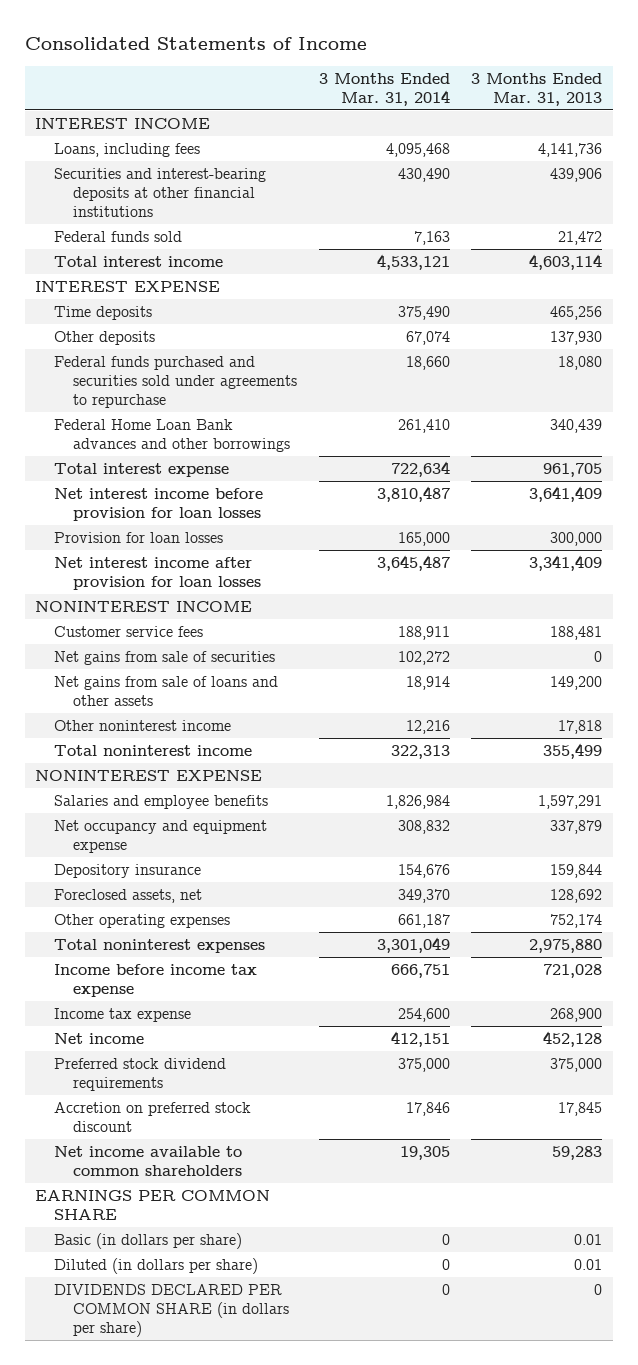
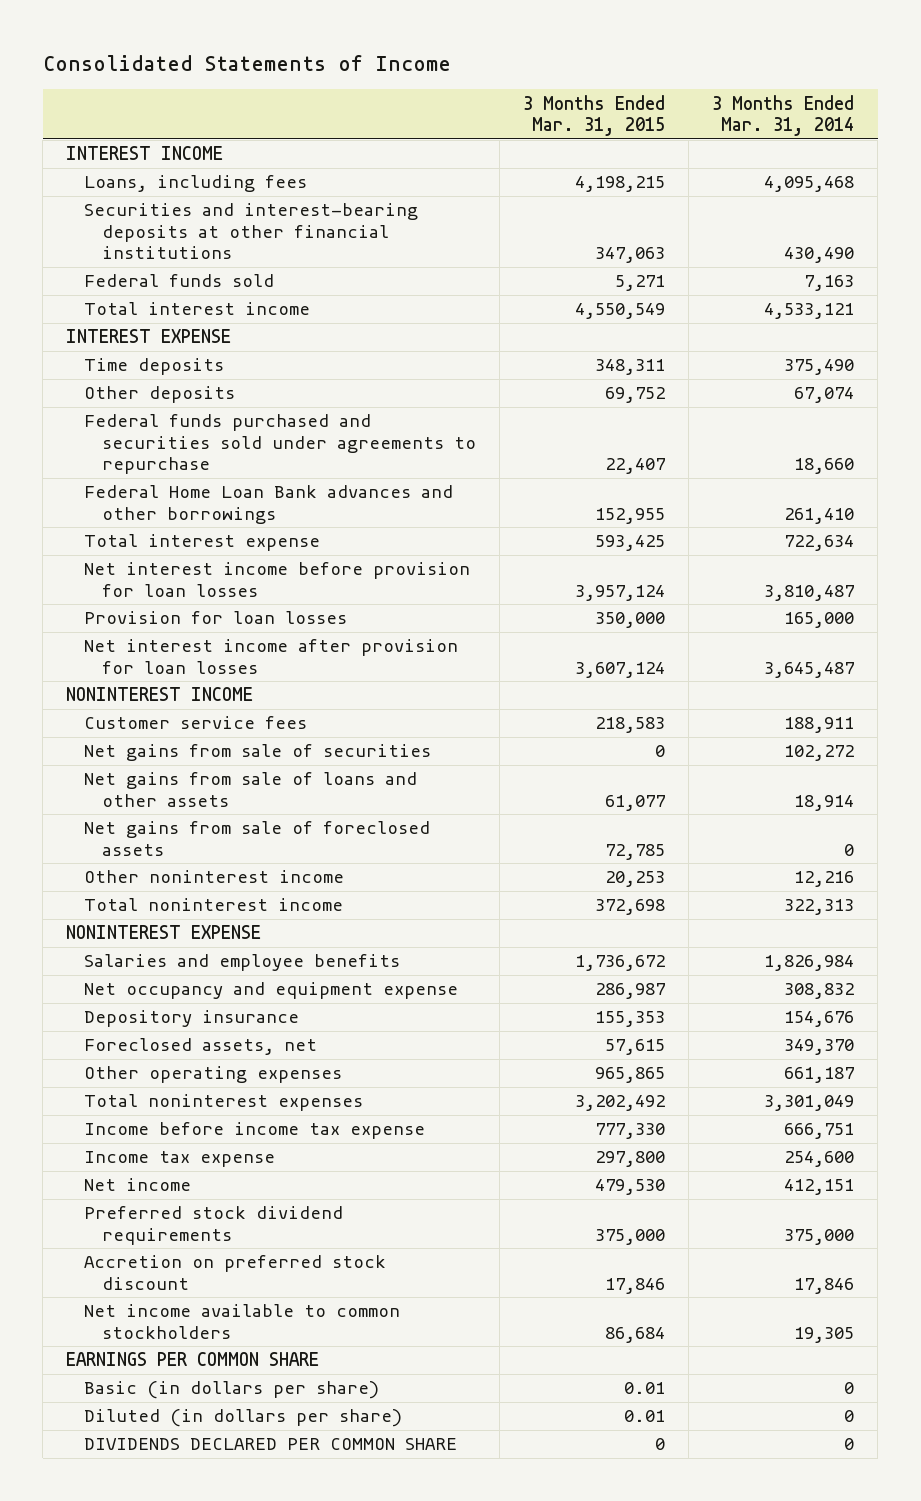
[471,72,603,106] 3 Months Ended Mar. 31, 2013 -> none
none -> [522,94,665,137] 3 Months Ended Mar. 31, 2015
none -> [83,821,430,856] Net gains from sale of foreclosed assets
[54,1145,243,1177] Net income available to common shareholders -> [83,1304,400,1339] Net income available to common stockholders
[54,1283,290,1338] DIVIDENDS DECLARED PER COMMON SHARE (in dollars per share) -> [83,1438,457,1451] DIVIDENDS DECLARED PER COMMON SHARE

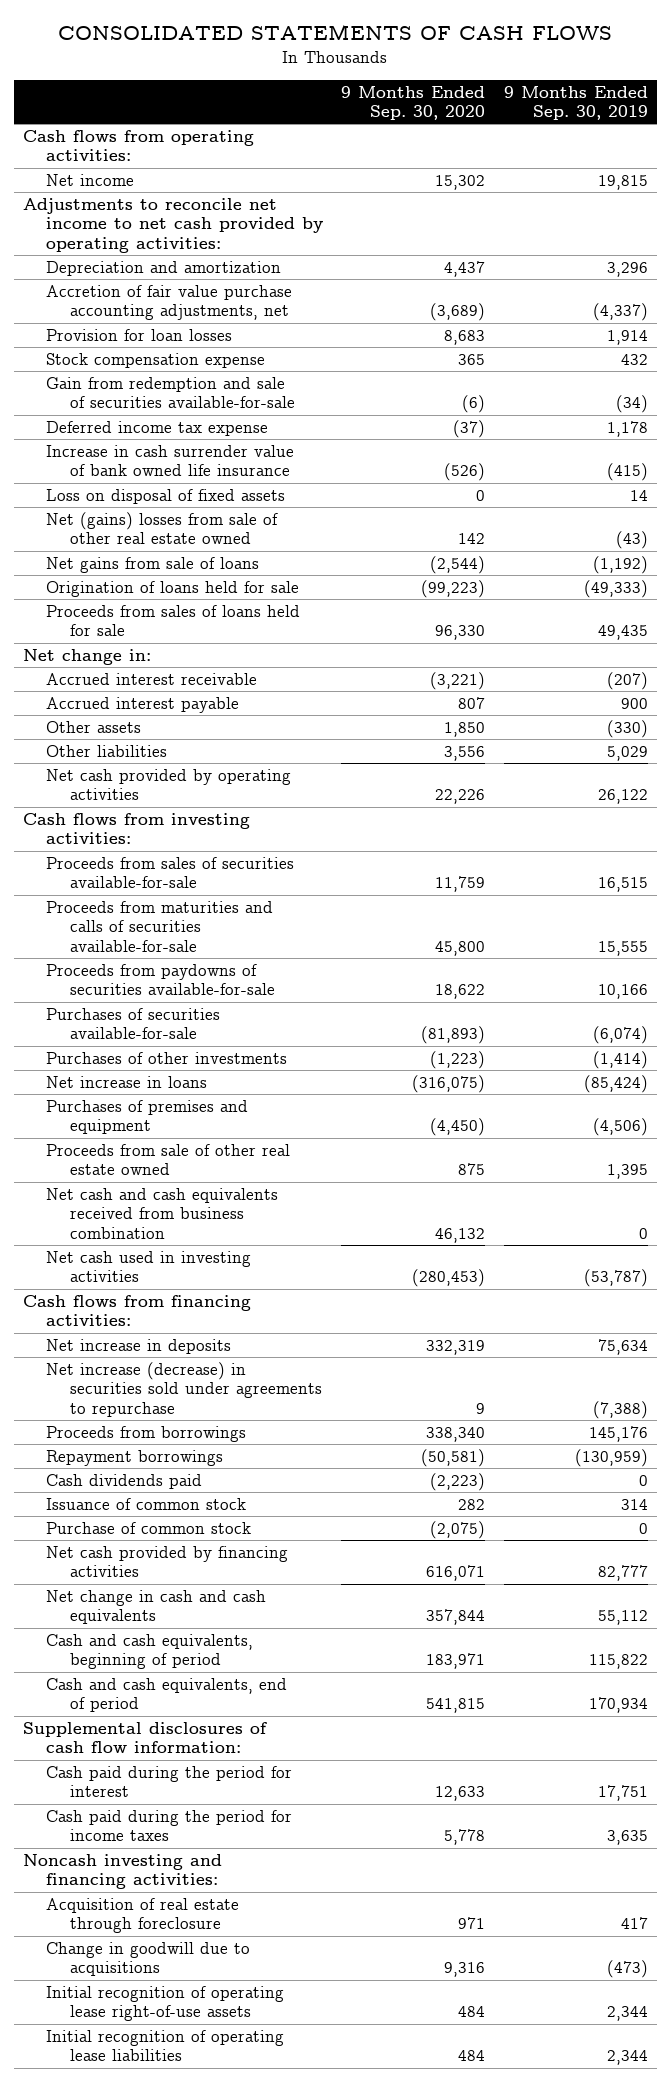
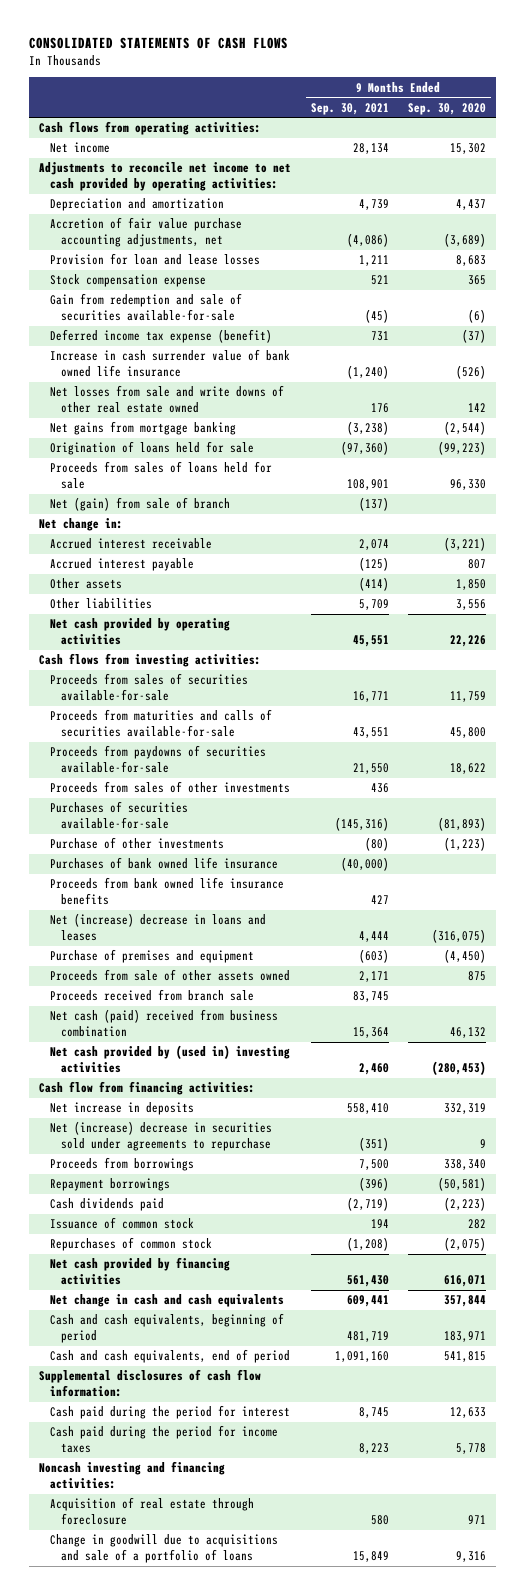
[503,85,648,121] 9 Months Ended Sep. 30, 2019 -> none
none -> [310,102,389,115] Sep. 30, 2021
[46,328,233,341] Provision for loan losses -> [49,253,260,266] Provision for loan and lease losses
[46,420,269,436] Deferred income tax expense -> [49,329,272,344] Deferred income tax expense (benefit)
[46,488,286,504] Loss on disposal of fixed assets -> none
[46,511,279,545] Net (gains) losses from sale of other real estate owned -> [49,385,284,414] Net losses from sale and write downs of other real estate owned
[46,556,260,573] Net gains from sale of loans -> [49,421,236,436] Net gains from mortgage banking
none -> [49,497,230,512] Net (gain) from sale of branch
none -> [49,781,290,794] Proceeds from sales of other investments
[46,1051,288,1064] Purchases of other investments -> [49,837,224,850] Purchase of other investments
none -> [49,857,278,870] Purchases of bank owned life insurance
none -> [49,877,284,906] Proceeds from bank owned life insurance benefits
[46,1075,208,1088] Net increase in loans -> [49,913,266,942] Net (increase) decrease in loans and leases
[46,1099,249,1135] Purchases of premises and equipment -> [49,949,254,964] Purchase of premises and equipment
[46,1143,291,1176] Proceeds from sale of other real estate owned -> [49,969,290,982] Proceeds from sale of other assets owned
none -> [49,989,254,1002] Proceeds received from branch sale
[46,1187,279,1239] Net cash and cash equivalents received from business combination -> [49,1009,278,1038] Net cash (paid) received from business combination
[46,1250,252,1283] Net cash used in investing activities -> [49,1045,290,1074] Net cash provided by (used in) investing activities
[22,1294,251,1327] Cash flows from financing activities: -> [38,1081,255,1096] Cash flow from financing activities:
[46,1361,322,1417] Net increase (decrease) in securities sold under agreements to repurchase -> [49,1121,272,1152] Net (increase) decrease in securities sold under agreements to repurchase
[46,1521,252,1534] Purchase of common stock -> [49,1237,212,1252] Repurchases of common stock
[46,1985,285,2022] Initial recognition of operating lease right-of-use assets -> none
[46,2029,285,2062] Initial recognition of operating lease liabilities -> none
[46,1941,251,1977] Change in goodwill due to acquisitions -> [49,1534,278,1564] Change in goodwill due to acquisitions and sale of a portfolio of loans

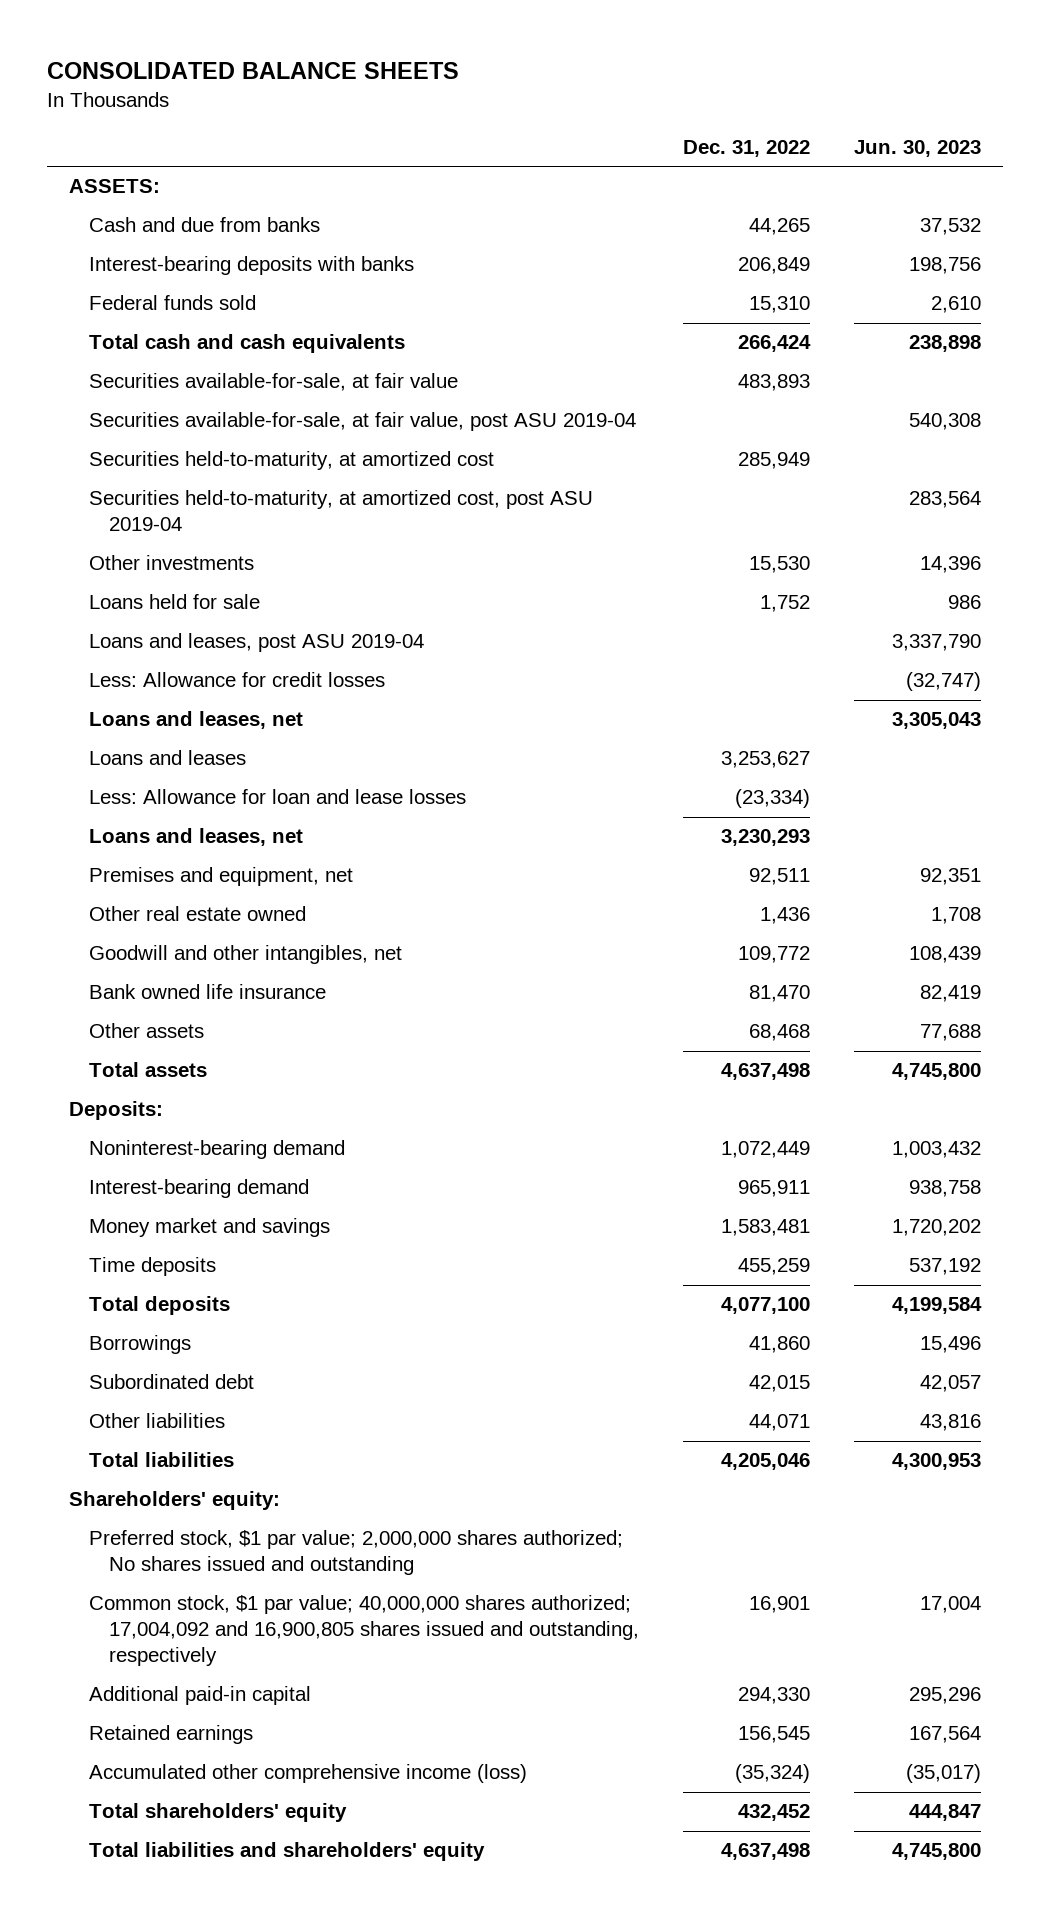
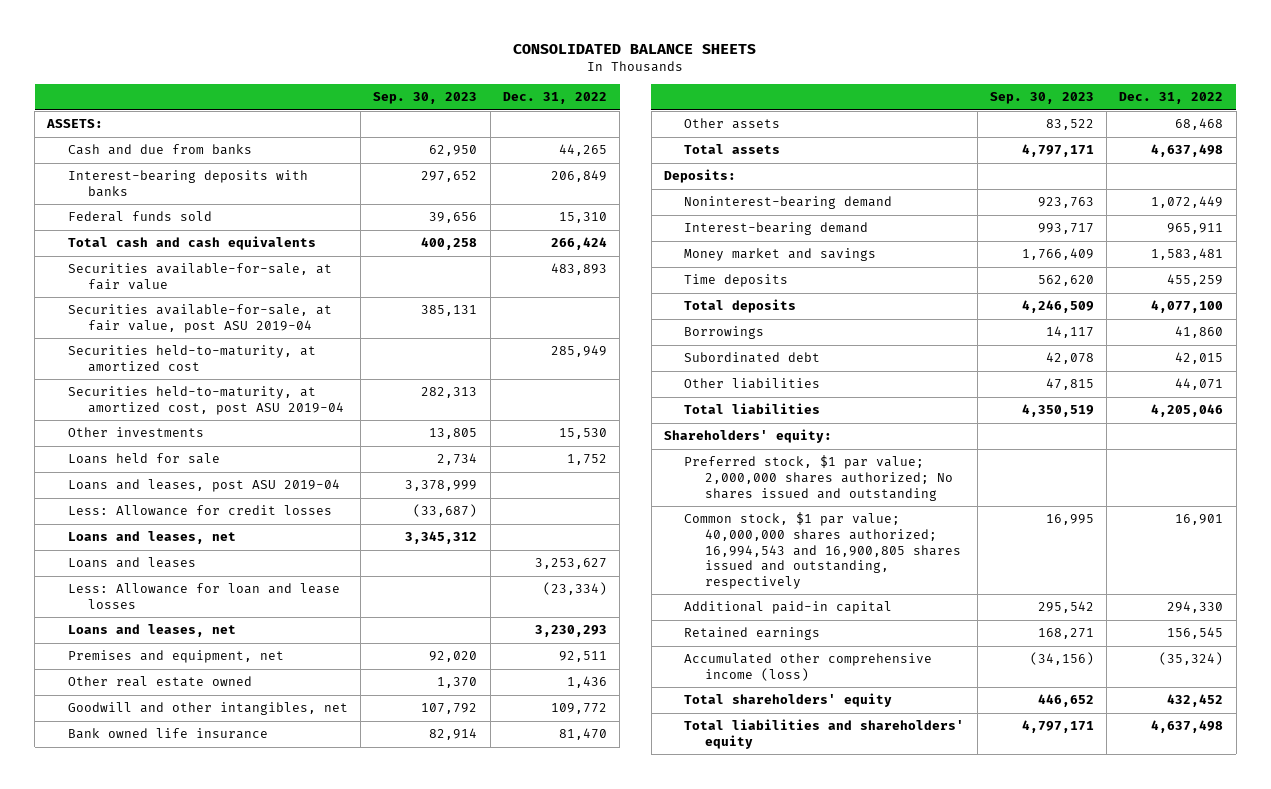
[853,139,981,157] Jun. 30, 2023 -> none
none -> [373,92,478,105] Sep. 30, 2023
[89,1595,639,1667] Common stock, $1 par value; 40,000,000 shares authorized; 17,004,092 and 16,900,805 shares issued and outstanding, respectively -> [684,512,961,589] Common stock, $1 par value; 40,000,000 shares authorized; 16,994,543 and 16,900,805 shares issued and outstanding, respectively

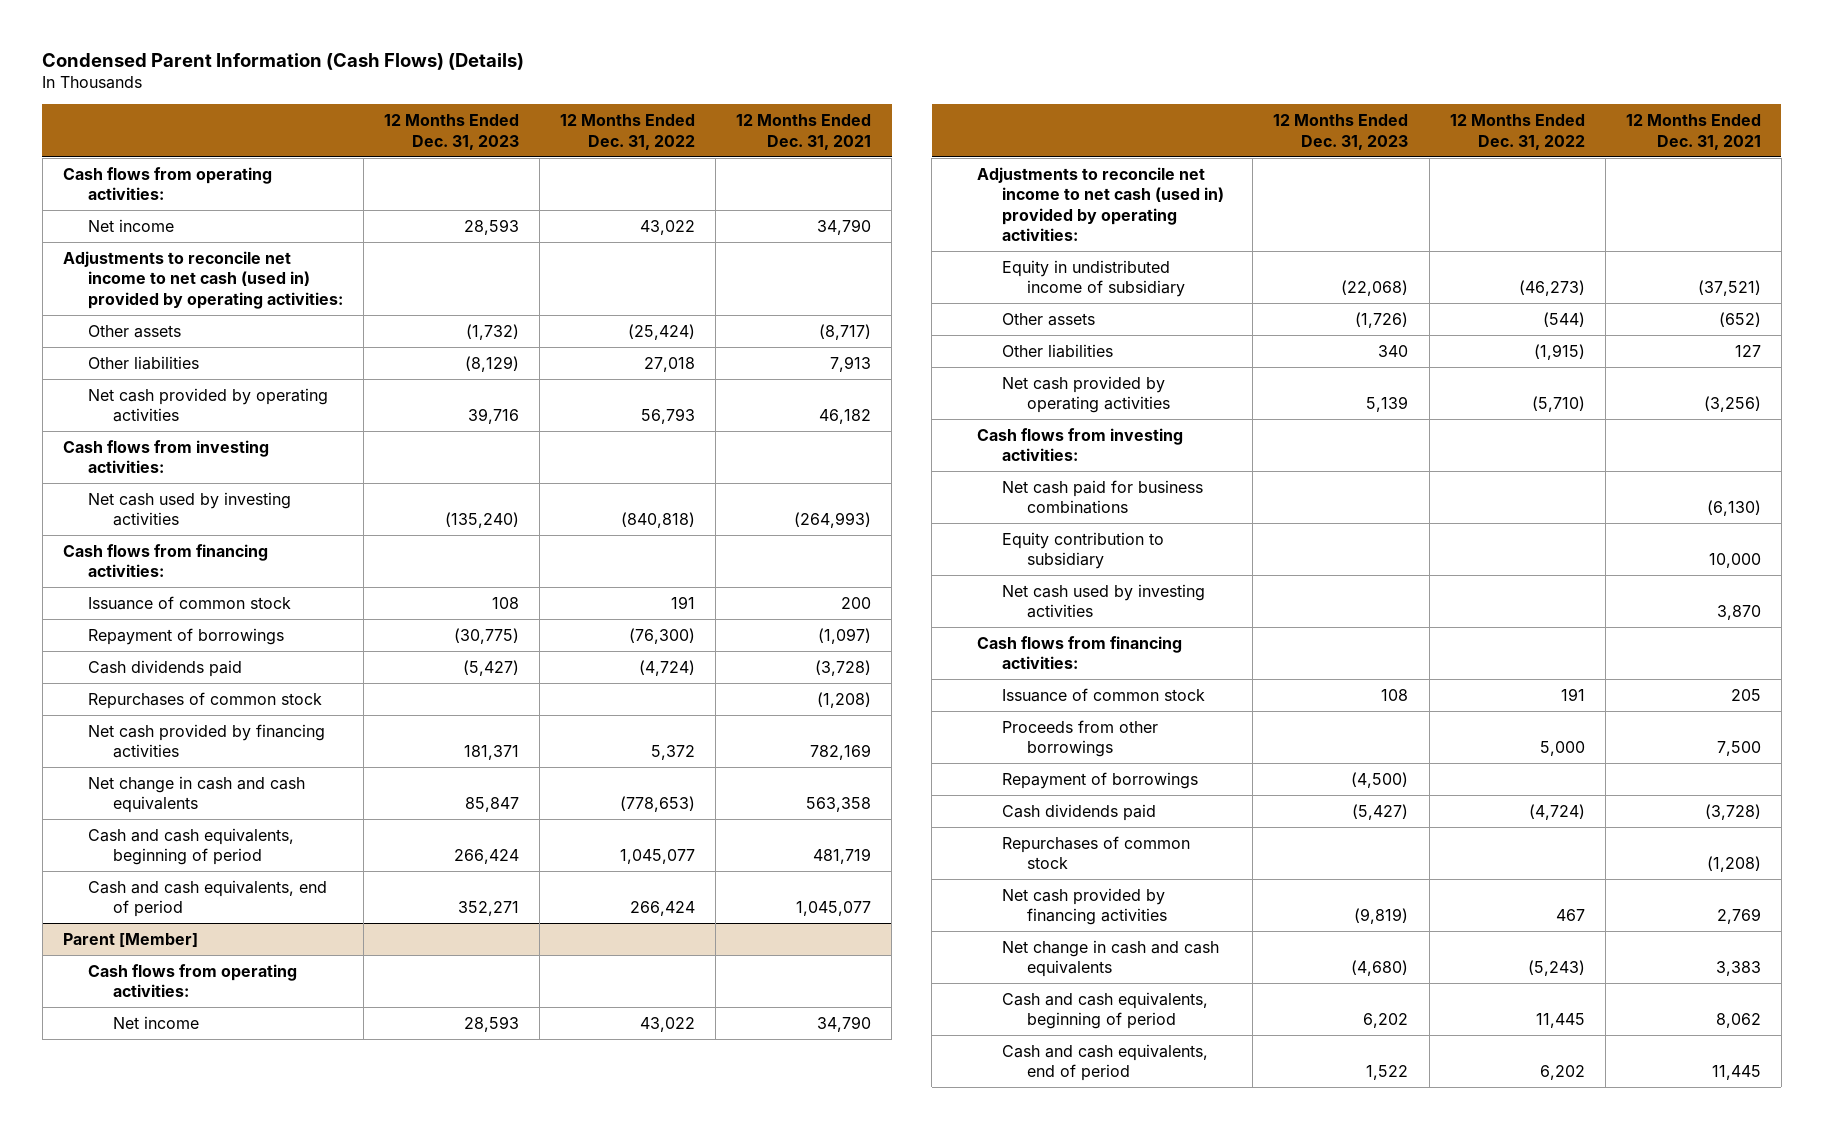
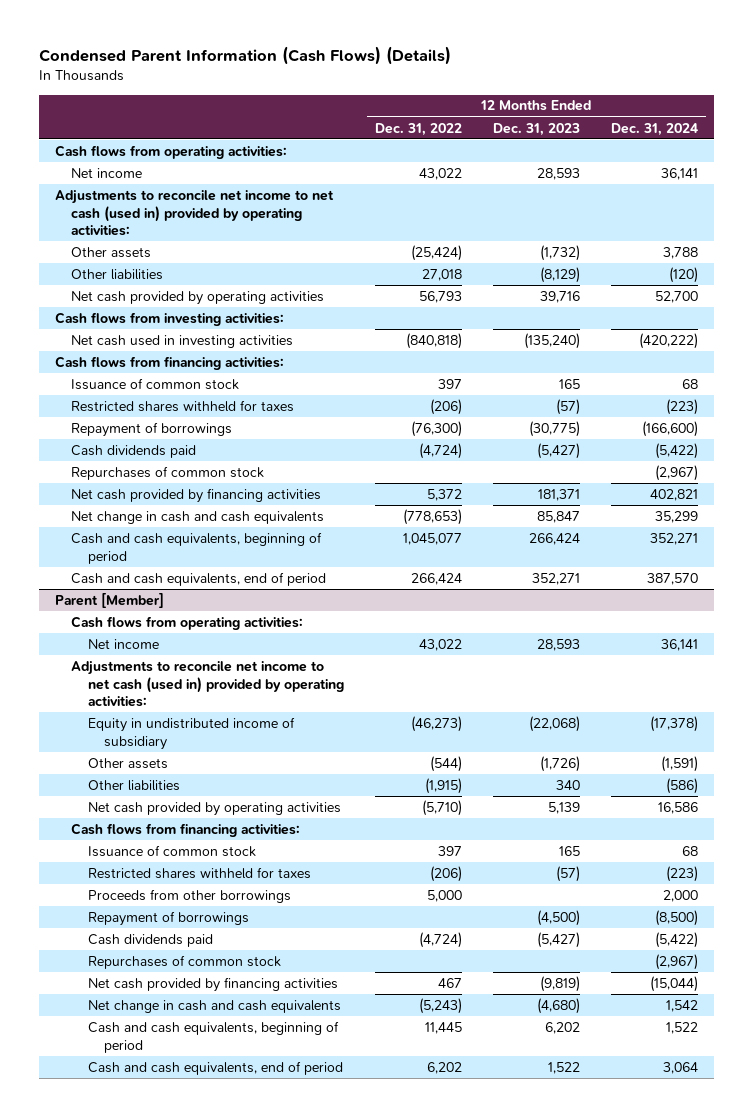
[736,114,872,150] 12 Months Ended Dec. 31, 2021 -> none
none -> [610,122,698,136] Dec. 31, 2024
[87,491,291,527] Net cash used by investing activities -> [71,334,294,348] Net cash used in investing activities
[491,596,519,609] 108 -> [558,378,580,389] 165
[670,595,695,609] 191 -> [437,378,462,389] 397
none -> [71,399,295,412] Restricted shares withheld for taxes
[977,427,1184,462] Cash flows from investing activities: -> none
[1002,479,1204,515] Net cash paid for business combinations -> none
[1002,531,1165,570] Equity contribution to subsidiary -> none
[1002,583,1206,619] Net cash used by investing activities -> none
[1381,688,1409,701] 108 -> [558,845,580,856] 165
[1560,687,1585,701] 191 -> [437,845,462,856] 397
none -> [87,866,311,879] Restricted shares withheld for taxes

